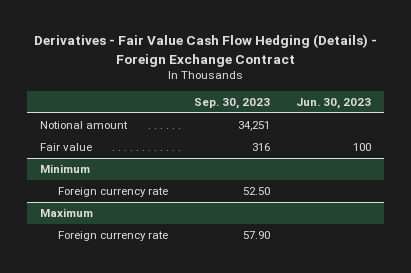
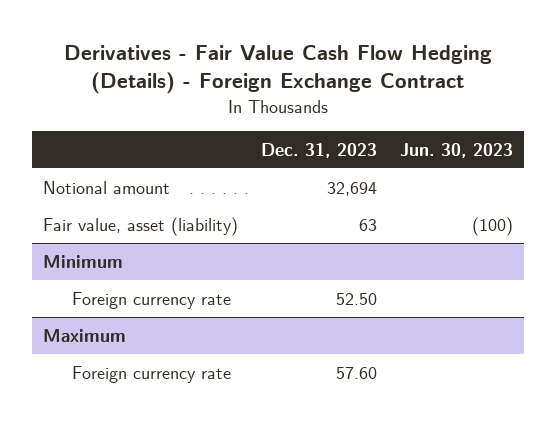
[194,98,271,110] Sep. 30, 2023 -> none
none -> [260,142,377,158] Dec. 31, 2023
[40,143,93,152] Fair value -> [43,216,239,236] Fair value, asset (liability)
[352,143,371,152] 100 -> [471,216,513,236] (100)

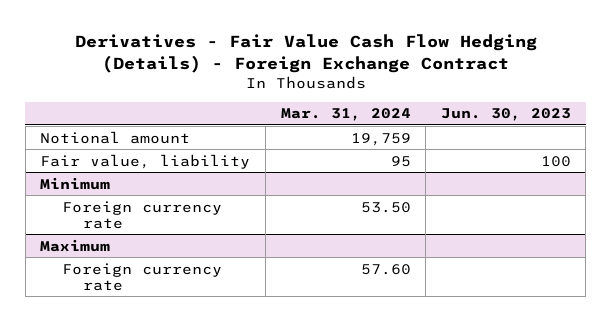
[260,142,377,158] Dec. 31, 2023 -> none
none -> [280,108,411,122] Mar. 31, 2024
[43,216,239,236] Fair value, asset (liability) -> [40,153,251,169] Fair value, liability
[471,216,513,236] (100) -> [540,155,571,167] 100

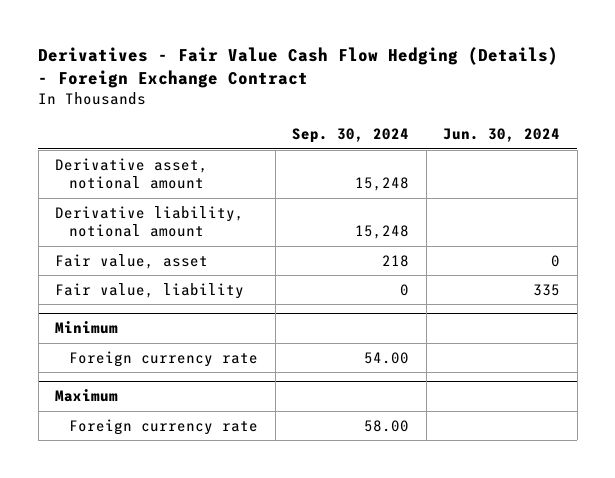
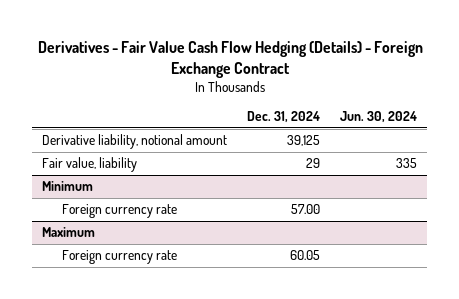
[292,128,410,144] Sep. 30, 2024 -> none
none -> [247,111,321,124] Dec. 31, 2024
[55,157,209,190] Derivative asset, notional amount -> none
[55,253,209,269] Fair value, asset -> none

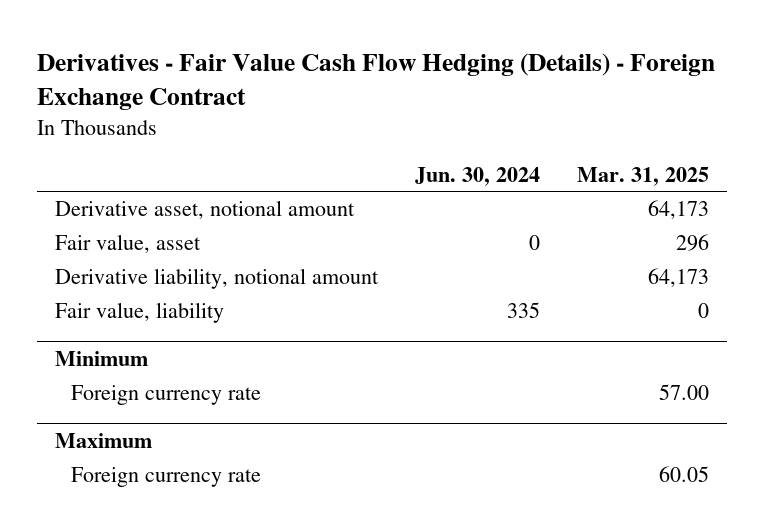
[247,111,321,124] Dec. 31, 2024 -> none
none -> [576,166,709,186] Mar. 31, 2025
none -> [55,200,356,220] Derivative asset, notional amount
none -> [55,234,202,254] Fair value, asset

